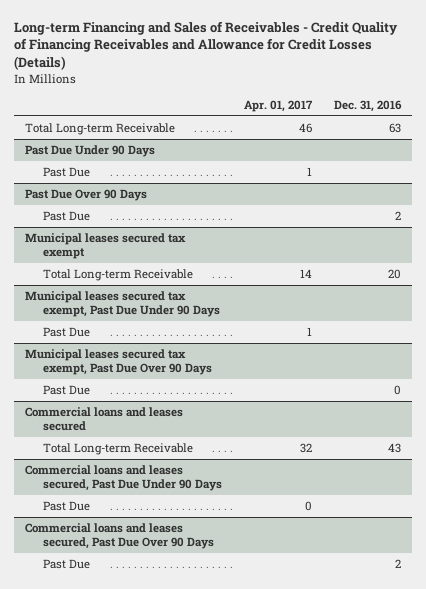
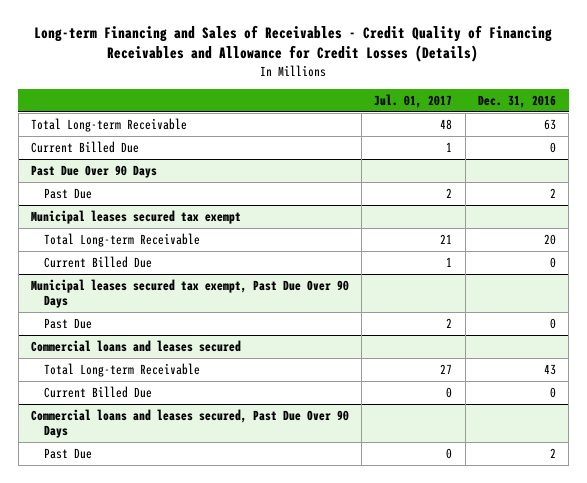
[243,100,313,113] Apr. 01, 2017 -> none
none -> [374,93,453,108] Jul. 01, 2017
[24,145,155,158] Past Due Under 90 Days -> none
[42,167,90,178] Past Due -> none
none -> [30,140,139,153] Current Billed Due
[24,291,220,318] Municipal leases secured tax exempt, Past Due Under 90 Days -> none
[42,327,90,338] Past Due -> none
none -> [43,255,152,268] Current Billed Due
[24,465,222,492] Commercial loans and leases secured, Past Due Under 90 Days -> none
[42,501,90,512] Past Due -> none
none -> [43,385,152,398] Current Billed Due

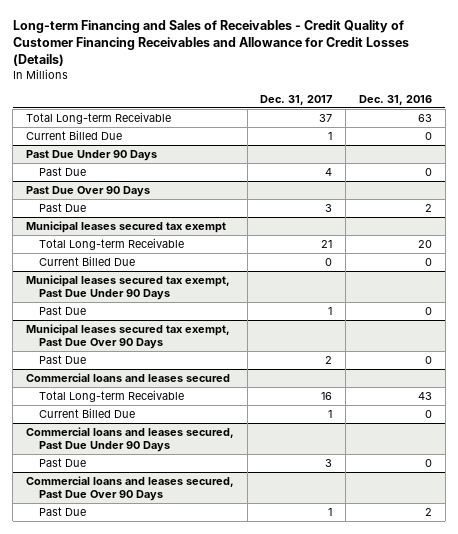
[34,25,553,63] Long-term Financing and Sales of Receivables - Credit Quality of Financing Receivables and Allowance for Credit Losses (Details) -> [12,19,409,67] Long-term Financing and Sales of Receivables - Credit Quality of Customer Financing Receivables and Allowance for Credit Losses (Details)
[374,93,453,108] Jul. 01, 2017 -> none
none -> [260,95,333,106] Dec. 31, 2017
none -> [25,149,157,161] Past Due Under 90 Days
none -> [39,166,87,176] Past Due
none -> [25,274,230,301] Municipal leases secured tax exempt, Past Due Under 90 Days
none -> [39,305,87,315] Past Due
none -> [25,426,234,453] Commercial loans and leases secured, Past Due Under 90 Days
none -> [39,457,87,467] Past Due

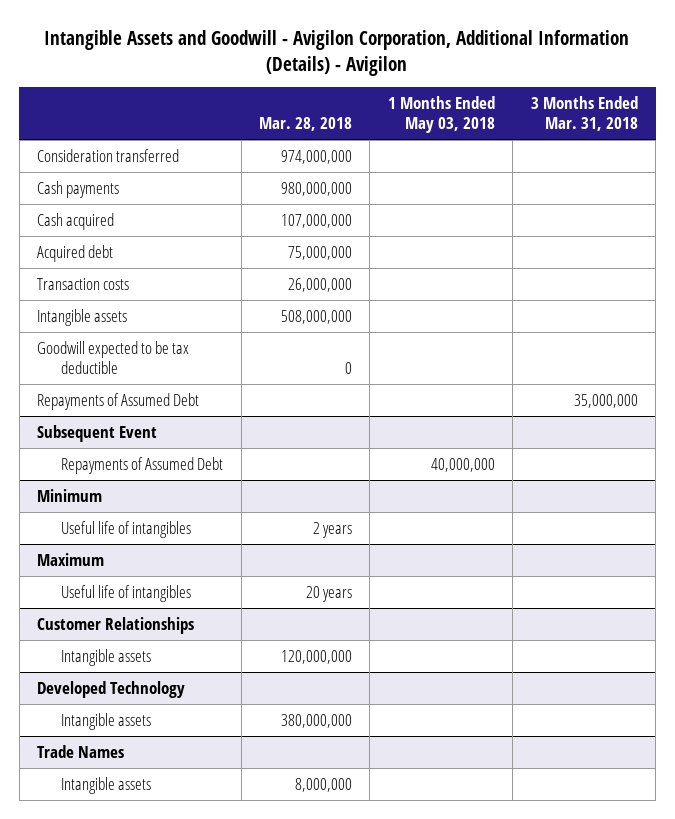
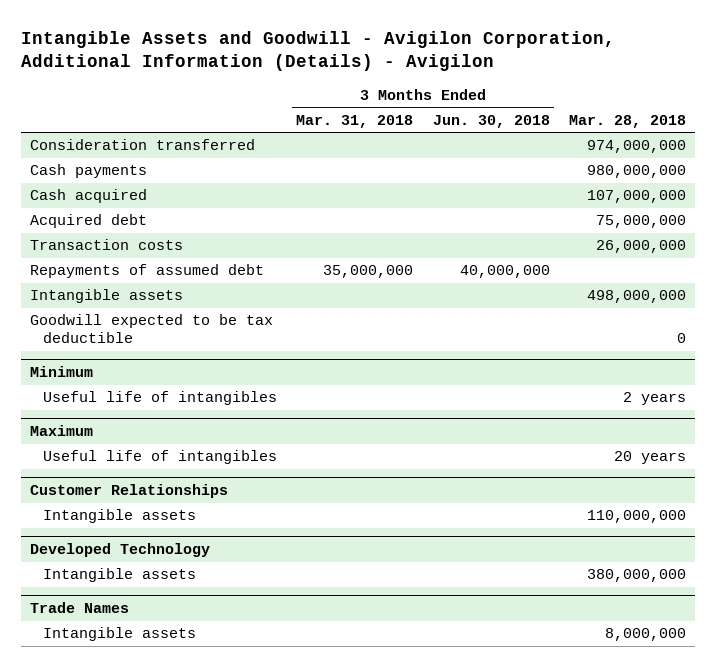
[387,96,495,134] 1 Months Ended May 03, 2018 -> none
none -> [432,114,550,128] Jun. 30, 2018
none -> [30,264,265,279] Repayments of assumed debt
[281,309,353,324] 508,000,000 -> [586,290,686,304] 498,000,000
[37,392,200,410] Repayments of Assumed Debt -> none
[37,424,158,442] Subsequent Event -> none
[61,456,224,474] Repayments of Assumed Debt -> none
[281,649,353,664] 120,000,000 -> [586,510,686,524] 110,000,000

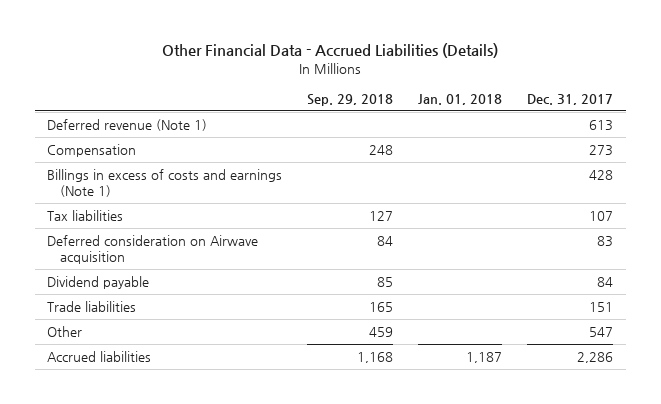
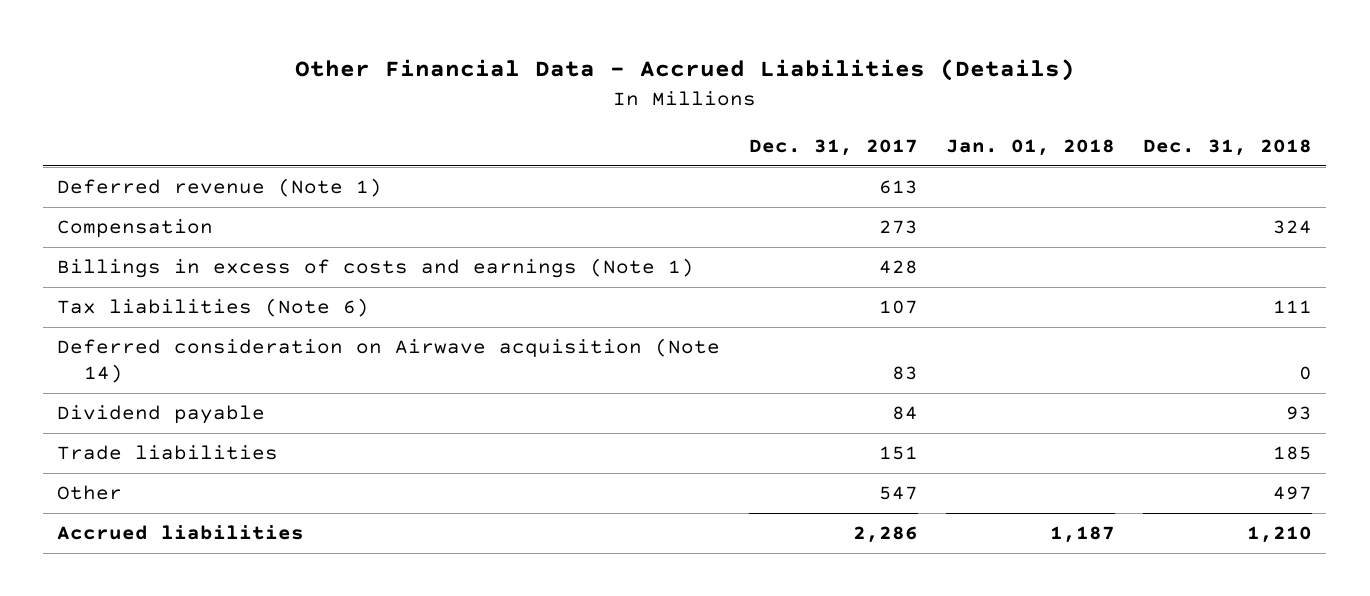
[307,93,394,106] Sep. 29, 2018 -> none
none -> [1143,139,1313,157] Dec. 31, 2018
[47,210,124,222] Tax liabilities -> [57,298,370,318] Tax liabilities (Note 6)
[47,235,259,265] Deferred consideration on Airwave acquisition -> [57,338,721,384] Deferred consideration on Airwave acquisition (Note 14)

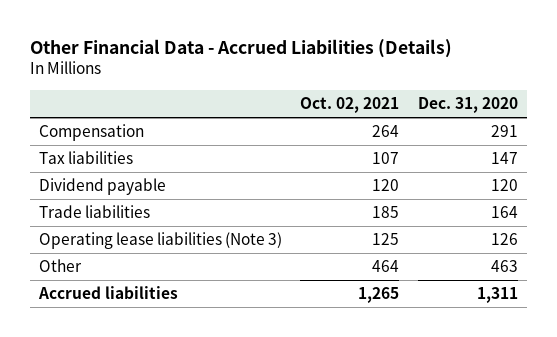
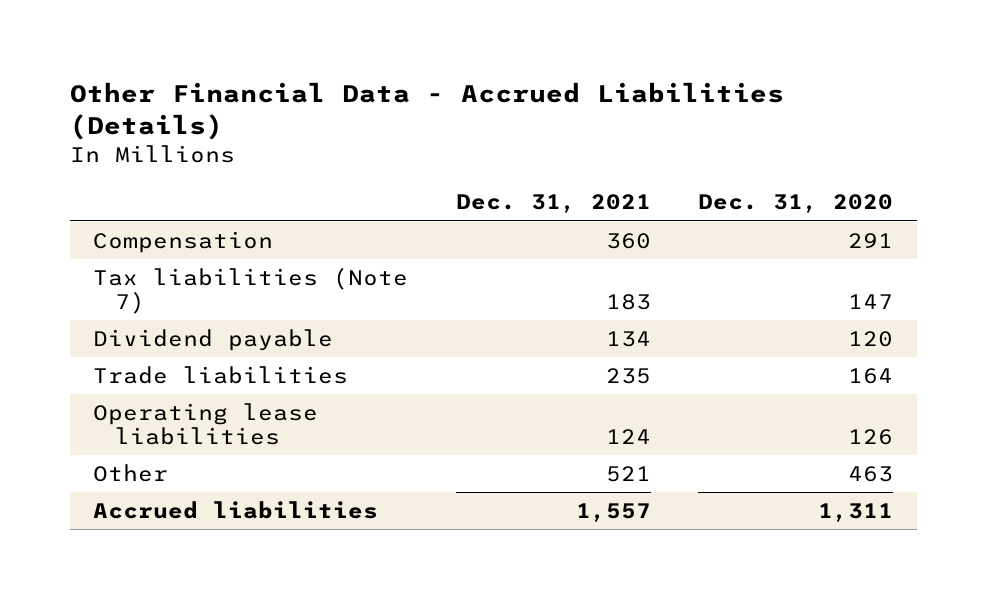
[300,96,400,113] Oct. 02, 2021 -> none
none -> [455,194,651,214] Dec. 31, 2021
[39,151,134,165] Tax liabilities -> [93,266,409,315] Tax liabilities (Note 7)
[39,232,283,250] Operating lease liabilities (Note 3) -> [93,402,319,446] Operating lease liabilities

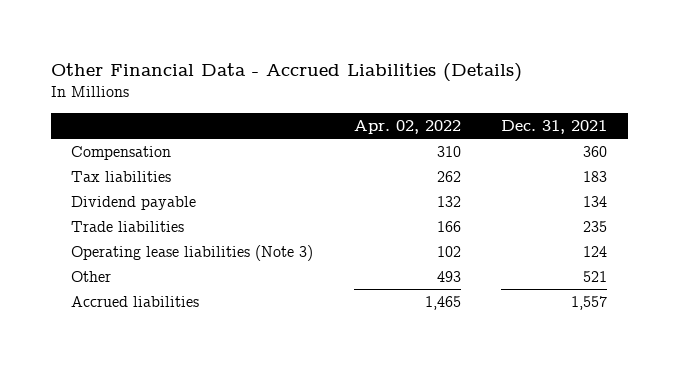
[698,194,894,214] Dec. 31, 2020 -> none
none -> [353,119,461,134] Apr. 02, 2022
[93,266,409,315] Tax liabilities (Note 7) -> [71,171,172,183] Tax liabilities
[93,402,319,446] Operating lease liabilities -> [71,245,314,262] Operating lease liabilities (Note 3)

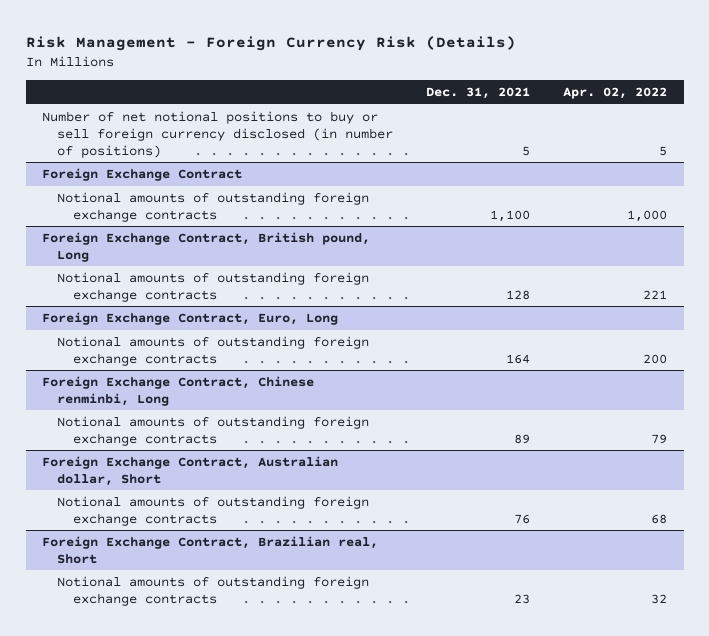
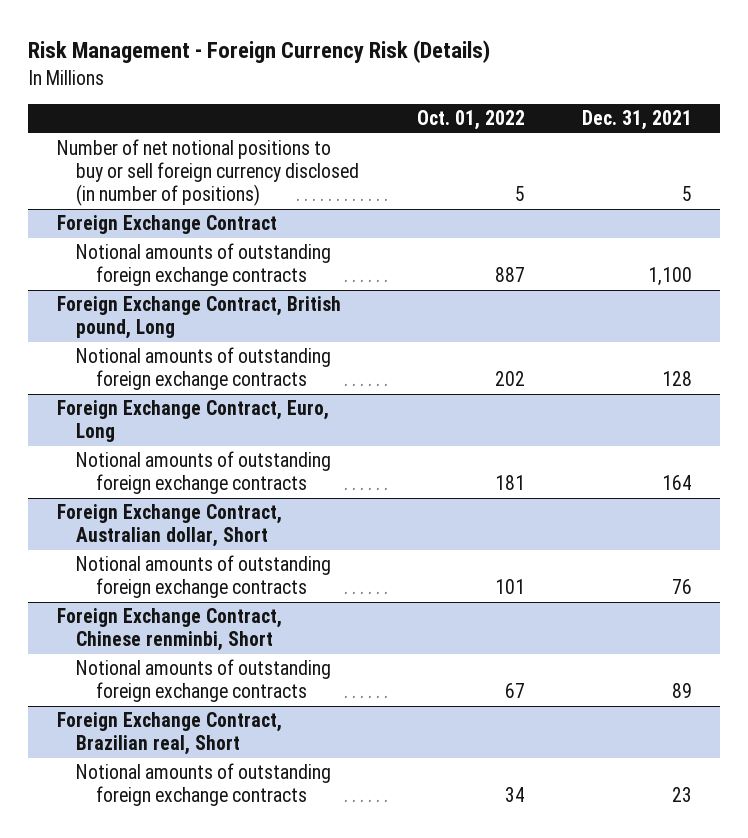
[563,87,668,100] Apr. 02, 2022 -> none
none -> [416,110,525,131] Oct. 01, 2022
[42,375,315,406] Foreign Exchange Contract, Chinese renminbi, Long -> none
[57,415,370,446] Notional amounts of outstanding foreign exchange contracts -> none
none -> [56,608,282,652] Foreign Exchange Contract, Chinese renminbi, Short
none -> [76,659,332,703] Notional amounts of outstanding foreign exchange contracts

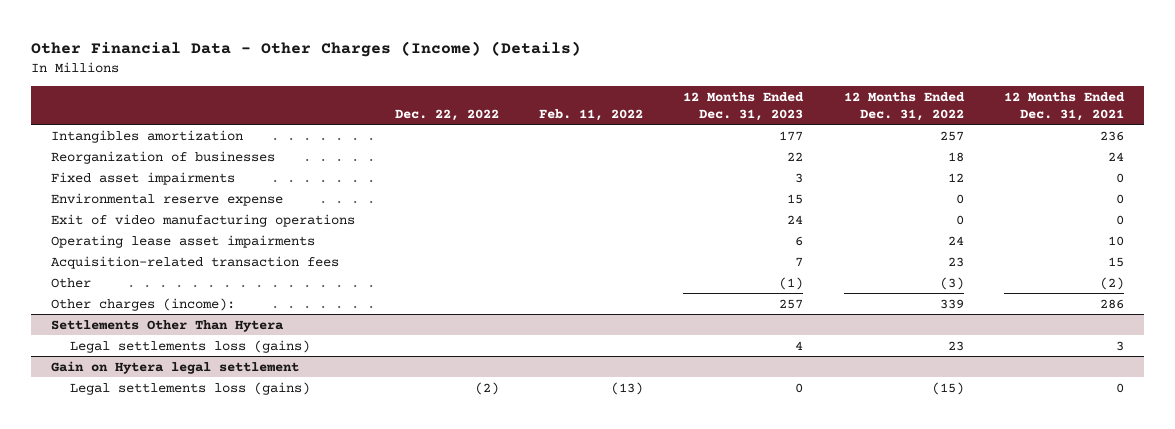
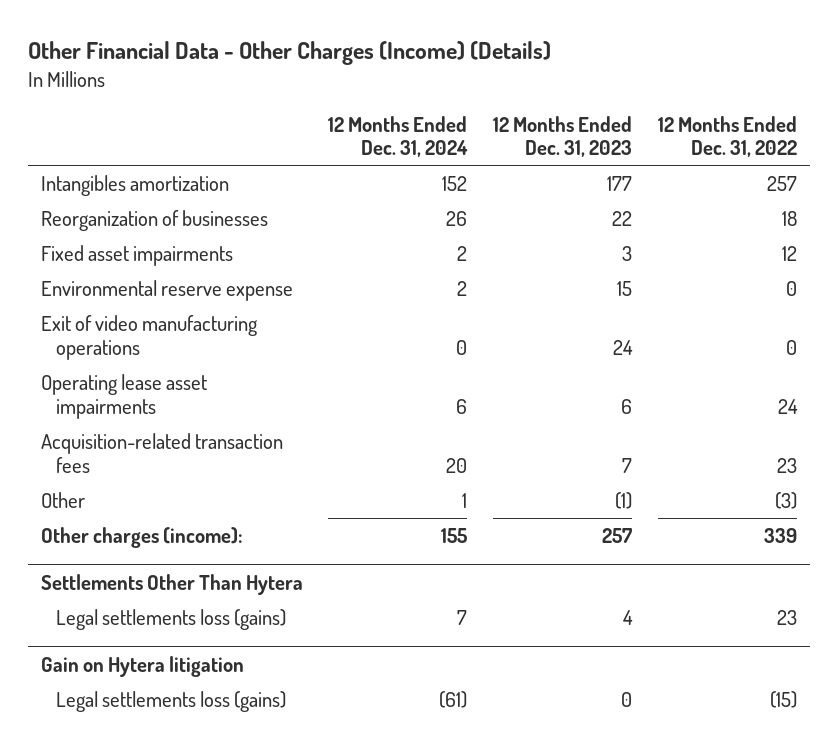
[395,108,500,121] Dec. 22, 2022 -> none
[539,108,644,121] Feb. 11, 2022 -> none
[1003,92,1125,121] 12 Months Ended Dec. 31, 2021 -> none
none -> [328,115,469,158] 12 Months Ended Dec. 31, 2024
[50,360,299,374] Gain on Hytera legal settlement -> [40,655,244,677] Gain on Hytera litigation

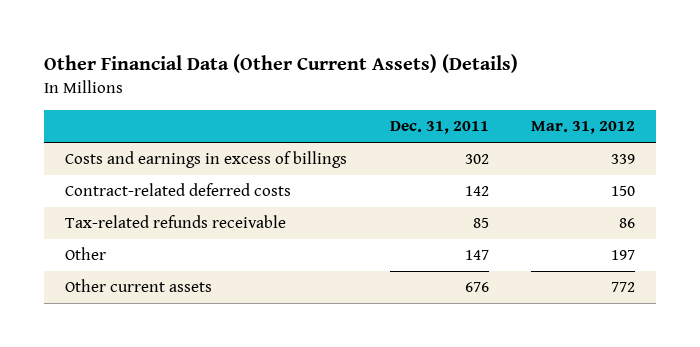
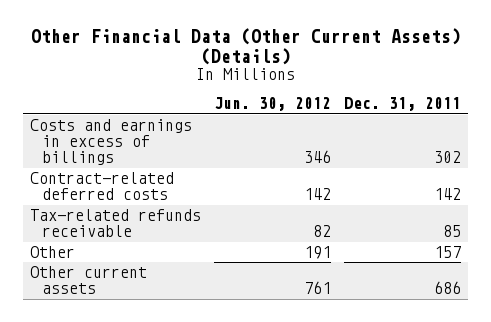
[531,121,636,135] Mar. 31, 2012 -> none
none -> [214,97,332,112] Jun. 30, 2012
[464,250,489,261] 147 -> [434,246,462,259] 157
[464,282,489,293] 676 -> [434,281,462,295] 686

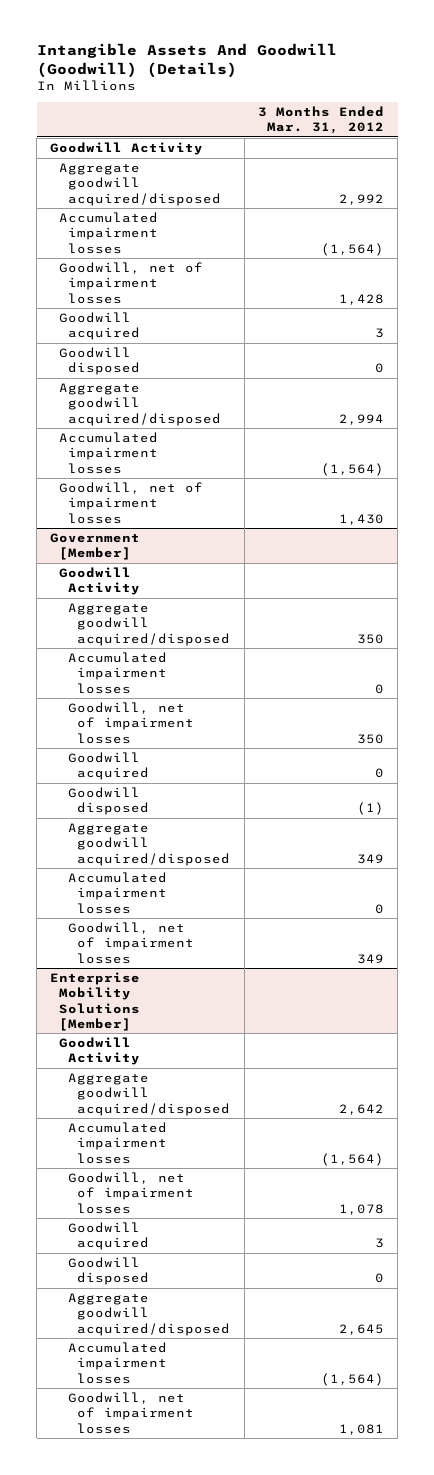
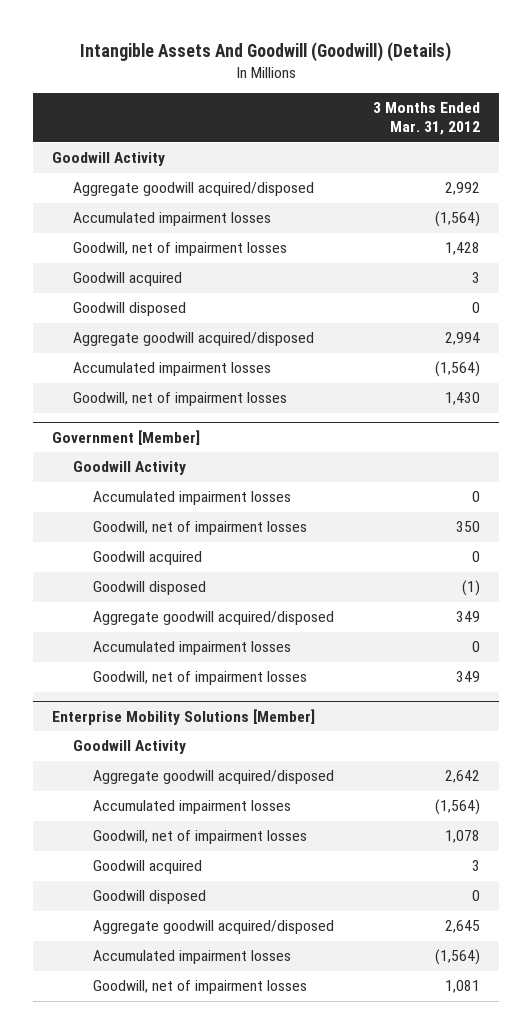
[68,603,231,646] Aggregate goodwill acquired/disposed -> none

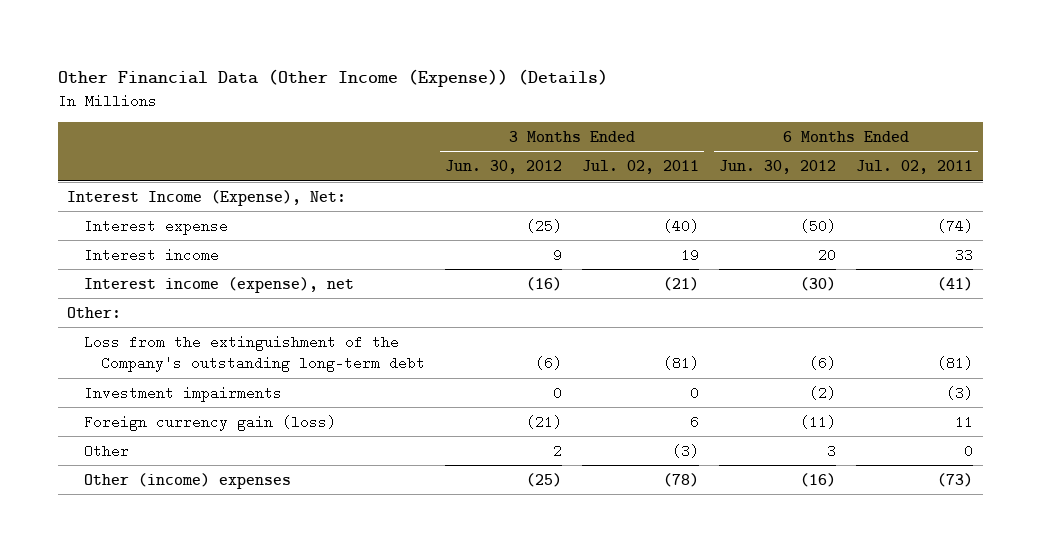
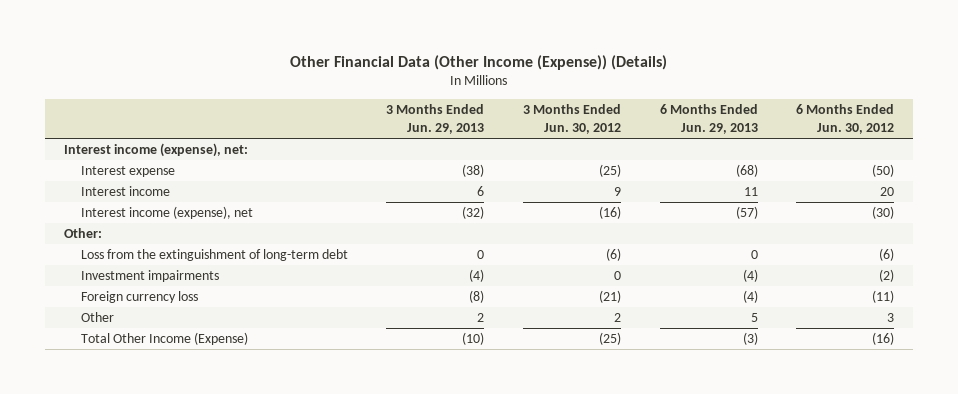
[582,160,700,175] Jul. 02, 2011 -> none
[856,160,974,175] Jul. 02, 2011 -> none
none -> [386,104,485,135] 3 Months Ended Jun. 29, 2013
none -> [659,104,758,135] 6 Months Ended Jun. 29, 2013
[67,189,347,206] Interest Income (Expense), Net: -> [64,143,249,158] Interest income (expense), net:
[84,334,426,373] Loss from the extinguishment of the Company's outstanding long-term debt -> [80,249,348,262] Loss from the extinguishment of long-term debt
[84,414,337,431] Foreign currency gain (loss) -> [80,291,198,304] Foreign currency loss
[84,472,292,489] Other (income) expenses -> [80,332,248,346] Total Other Income (Expense)

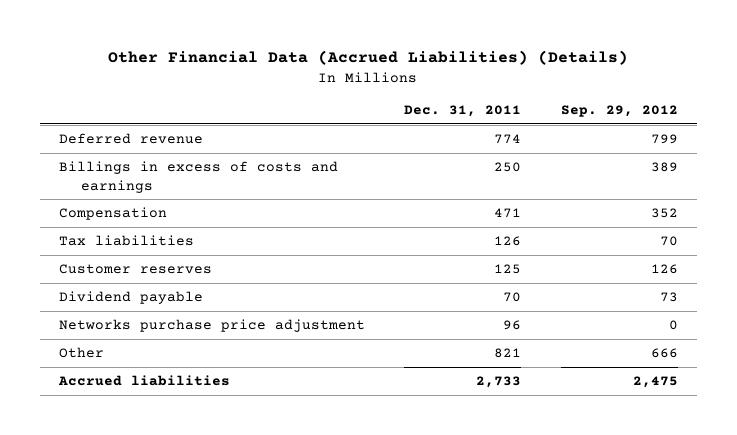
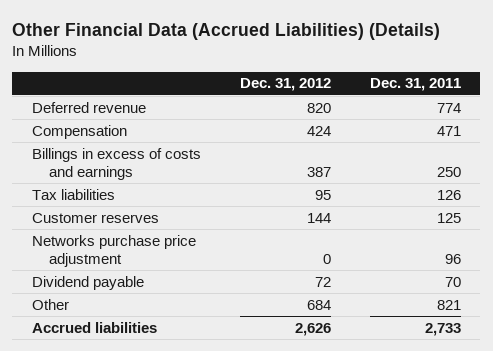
[560,105,678,118] Sep. 29, 2012 -> none
none -> [239,78,331,92] Dec. 31, 2012
[59,161,339,193] Billings in excess of costs and earnings -> [31,147,201,180] Billings in excess of costs and earnings
[59,291,204,305] Dividend payable -> [31,275,144,290] Dividend payable

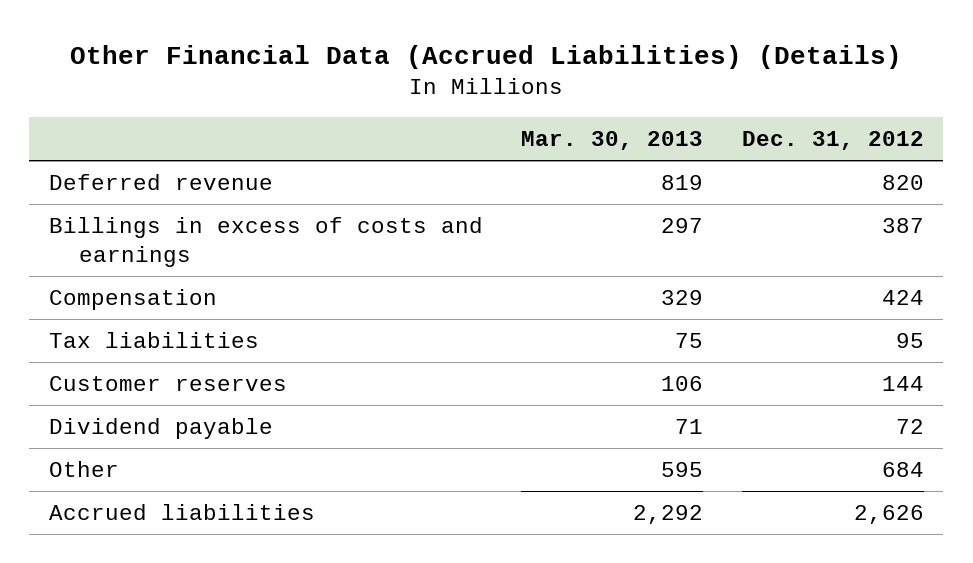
[369,78,461,92] Dec. 31, 2011 -> none
none -> [521,130,704,150] Mar. 30, 2013
[31,124,127,139] Compensation -> [48,289,217,311] Compensation
[31,234,196,267] Networks purchase price adjustment -> none

